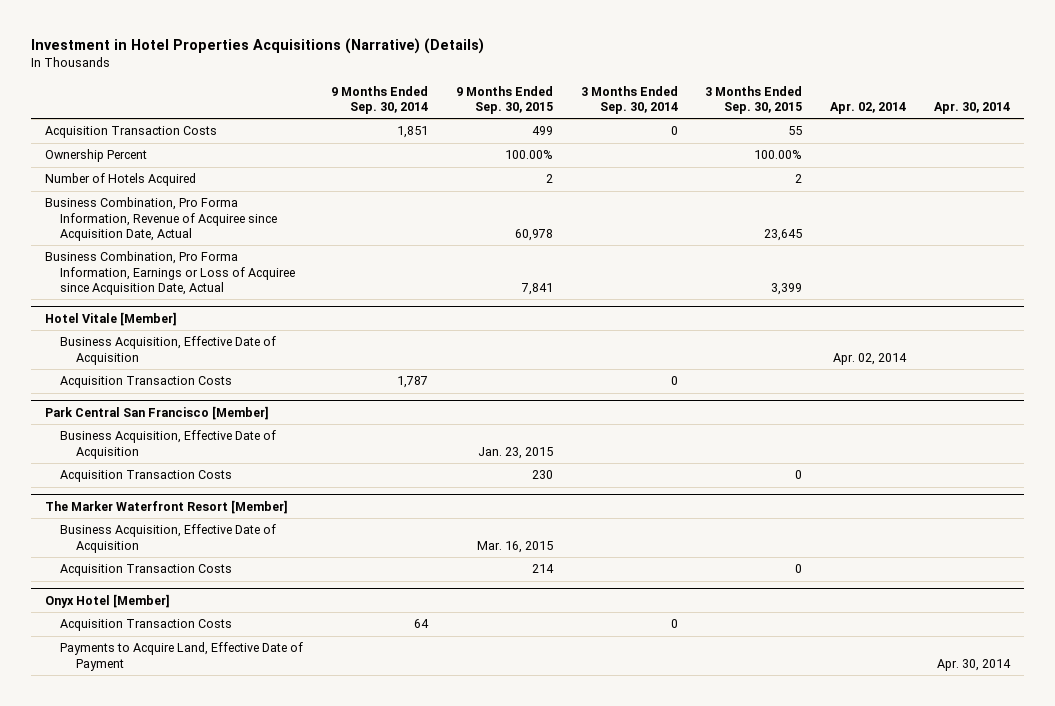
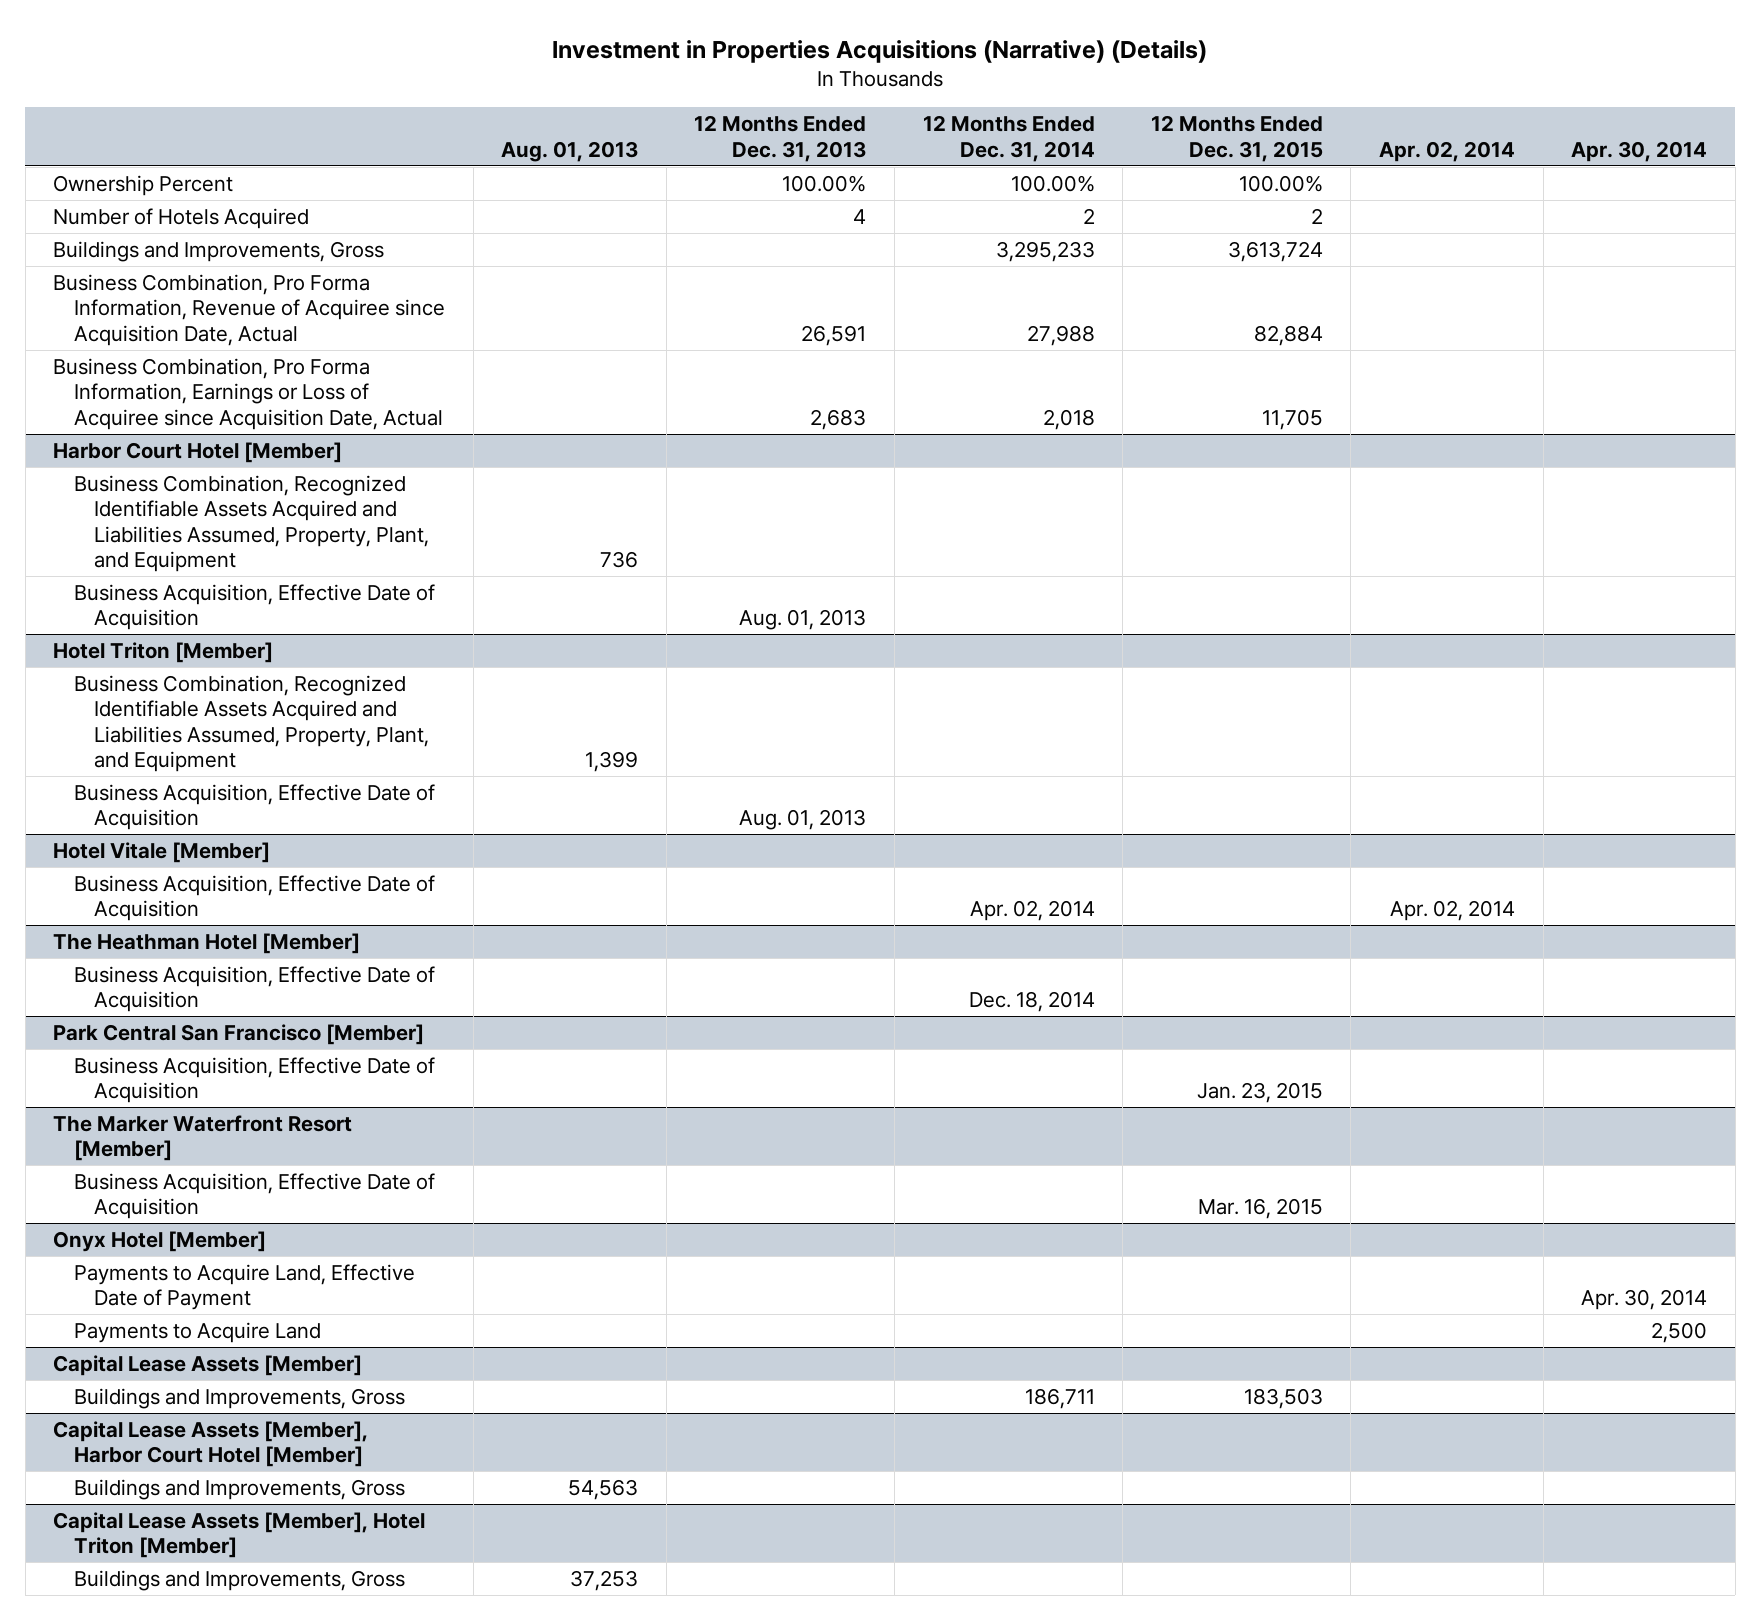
[30,38,484,55] Investment in Hotel Properties Acquisitions (Narrative) (Details) -> [552,39,1208,63] Investment in Properties Acquisitions (Narrative) (Details)
[331,85,429,114] 9 Months Ended Sep. 30, 2014 -> none
[455,85,553,114] 9 Months Ended Sep. 30, 2015 -> none
[580,85,678,114] 3 Months Ended Sep. 30, 2014 -> none
[705,85,803,114] 3 Months Ended Sep. 30, 2015 -> none
none -> [501,140,639,162] Aug. 01, 2013
none -> [694,115,867,162] 12 Months Ended Dec. 31, 2013
none -> [922,115,1095,162] 12 Months Ended Dec. 31, 2014
none -> [1150,115,1323,162] 12 Months Ended Dec. 31, 2015
[44,126,217,139] Acquisition Transaction Costs -> none
none -> [53,241,385,263] Buildings and Improvements, Gross
none -> [53,442,343,464] Harbor Court Hotel [Member]
none -> [73,475,430,572] Business Combination, Recognized Identifiable Assets Acquired and Liabilities Assumed, Property, Plant, and Equipment
none -> [73,584,435,631] Business Acquisition, Effective Date of Acquisition
none -> [53,642,274,664] Hotel Triton [Member]
none -> [73,675,430,772] Business Combination, Recognized Identifiable Assets Acquired and Liabilities Assumed, Property, Plant, and Equipment
none -> [73,784,435,831] Business Acquisition, Effective Date of Acquisition
[60,376,233,389] Acquisition Transaction Costs -> none
none -> [53,933,361,955] The Heathman Hotel [Member]
none -> [73,966,435,1013] Business Acquisition, Effective Date of Acquisition
[60,470,233,483] Acquisition Transaction Costs -> none
[60,564,233,577] Acquisition Transaction Costs -> none
[60,619,233,632] Acquisition Transaction Costs -> none
none -> [73,1322,321,1344] Payments to Acquire Land
none -> [53,1355,363,1377] Capital Lease Assets [Member]
none -> [73,1388,405,1410] Buildings and Improvements, Gross
none -> [53,1421,369,1468] Capital Lease Assets [Member], Harbor Court Hotel [Member]
none -> [73,1479,405,1501] Buildings and Improvements, Gross
none -> [53,1512,426,1559] Capital Lease Assets [Member], Hotel Triton [Member]
none -> [73,1570,405,1592] Buildings and Improvements, Gross

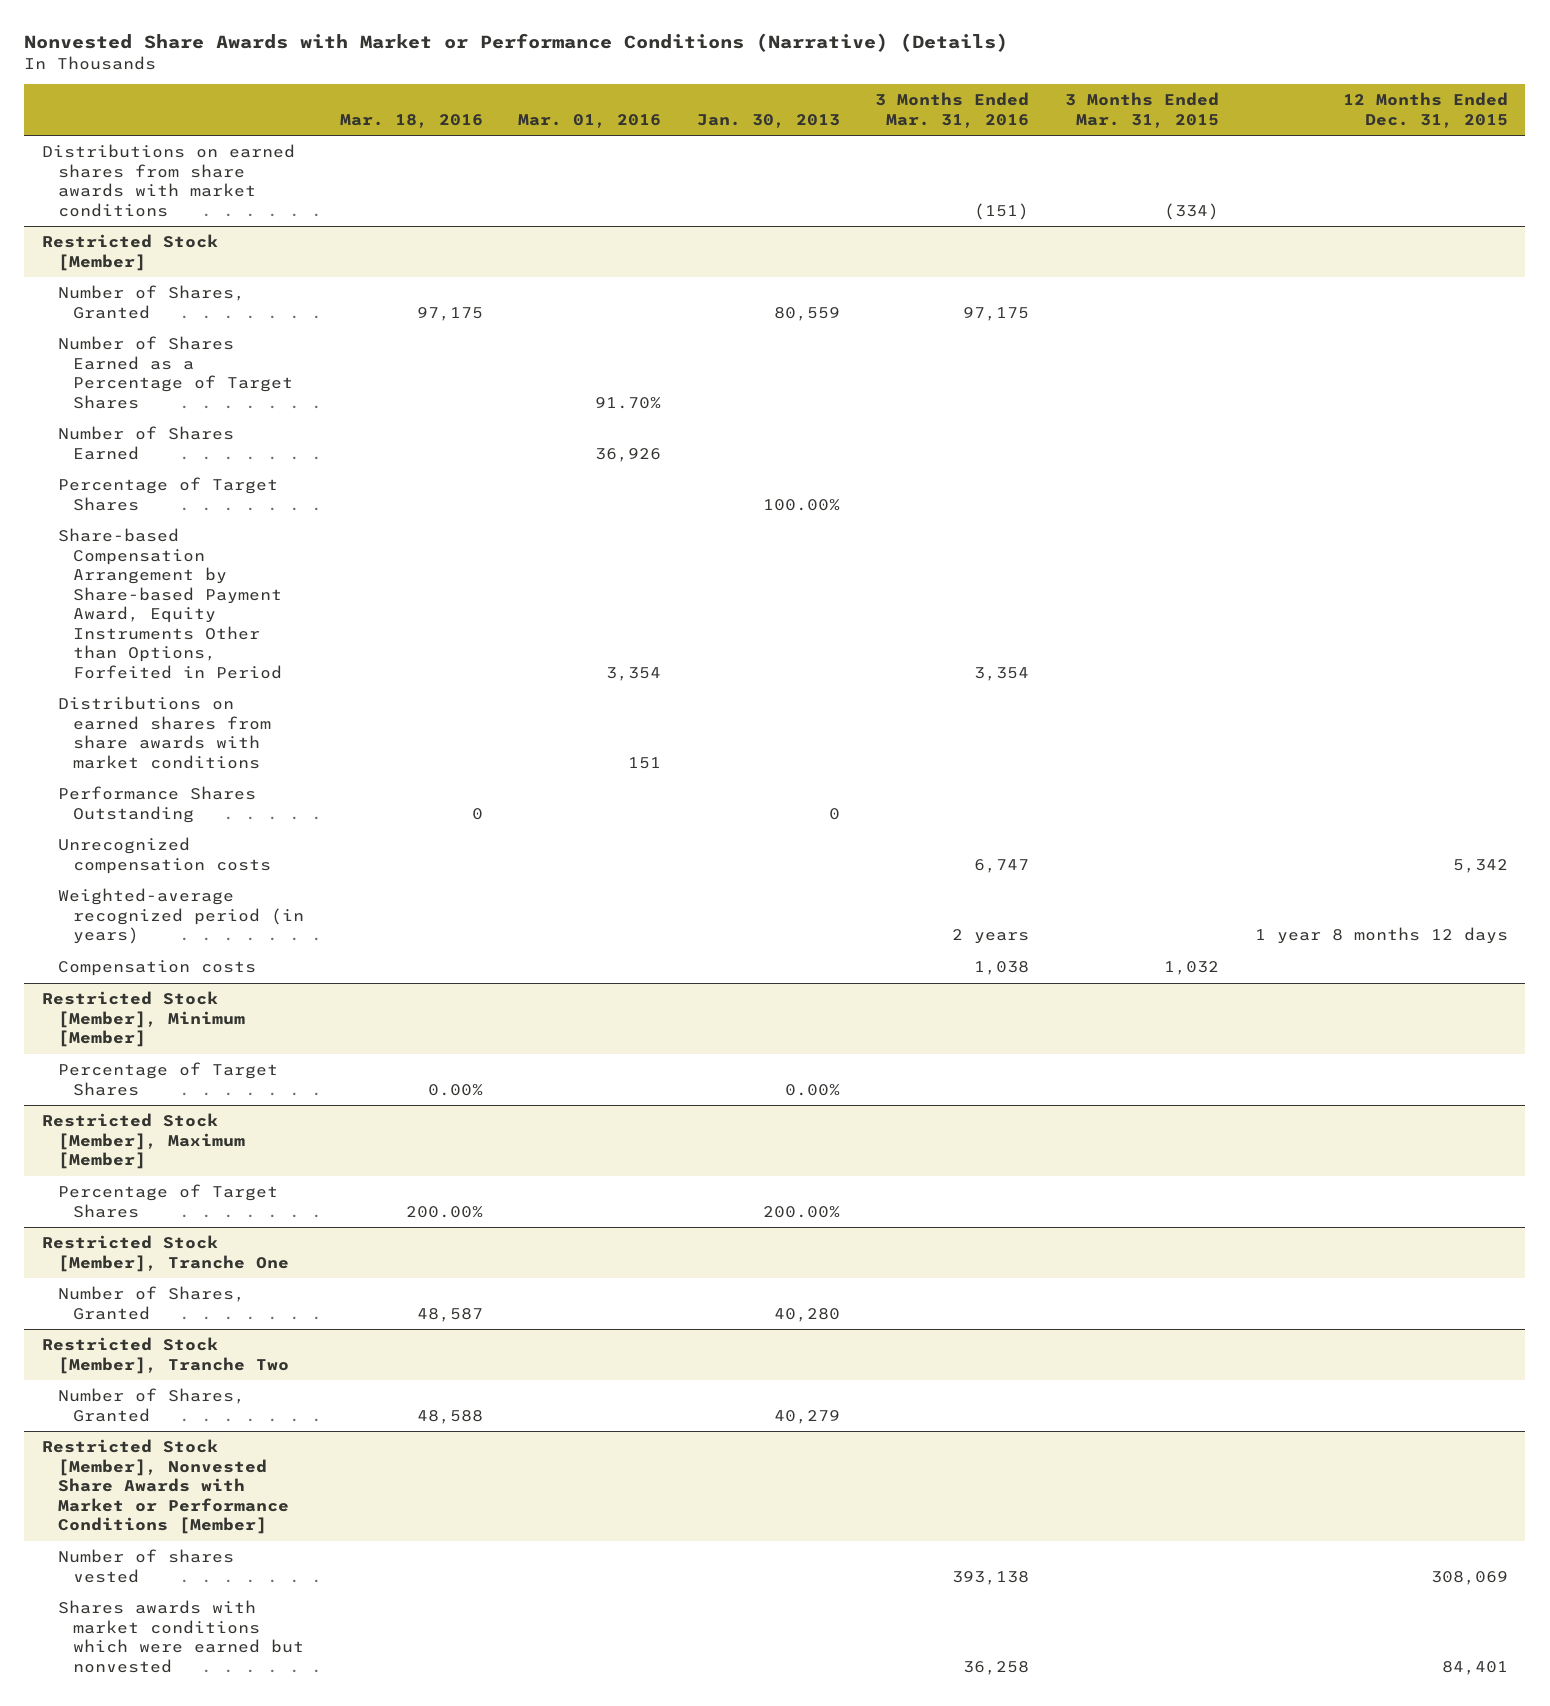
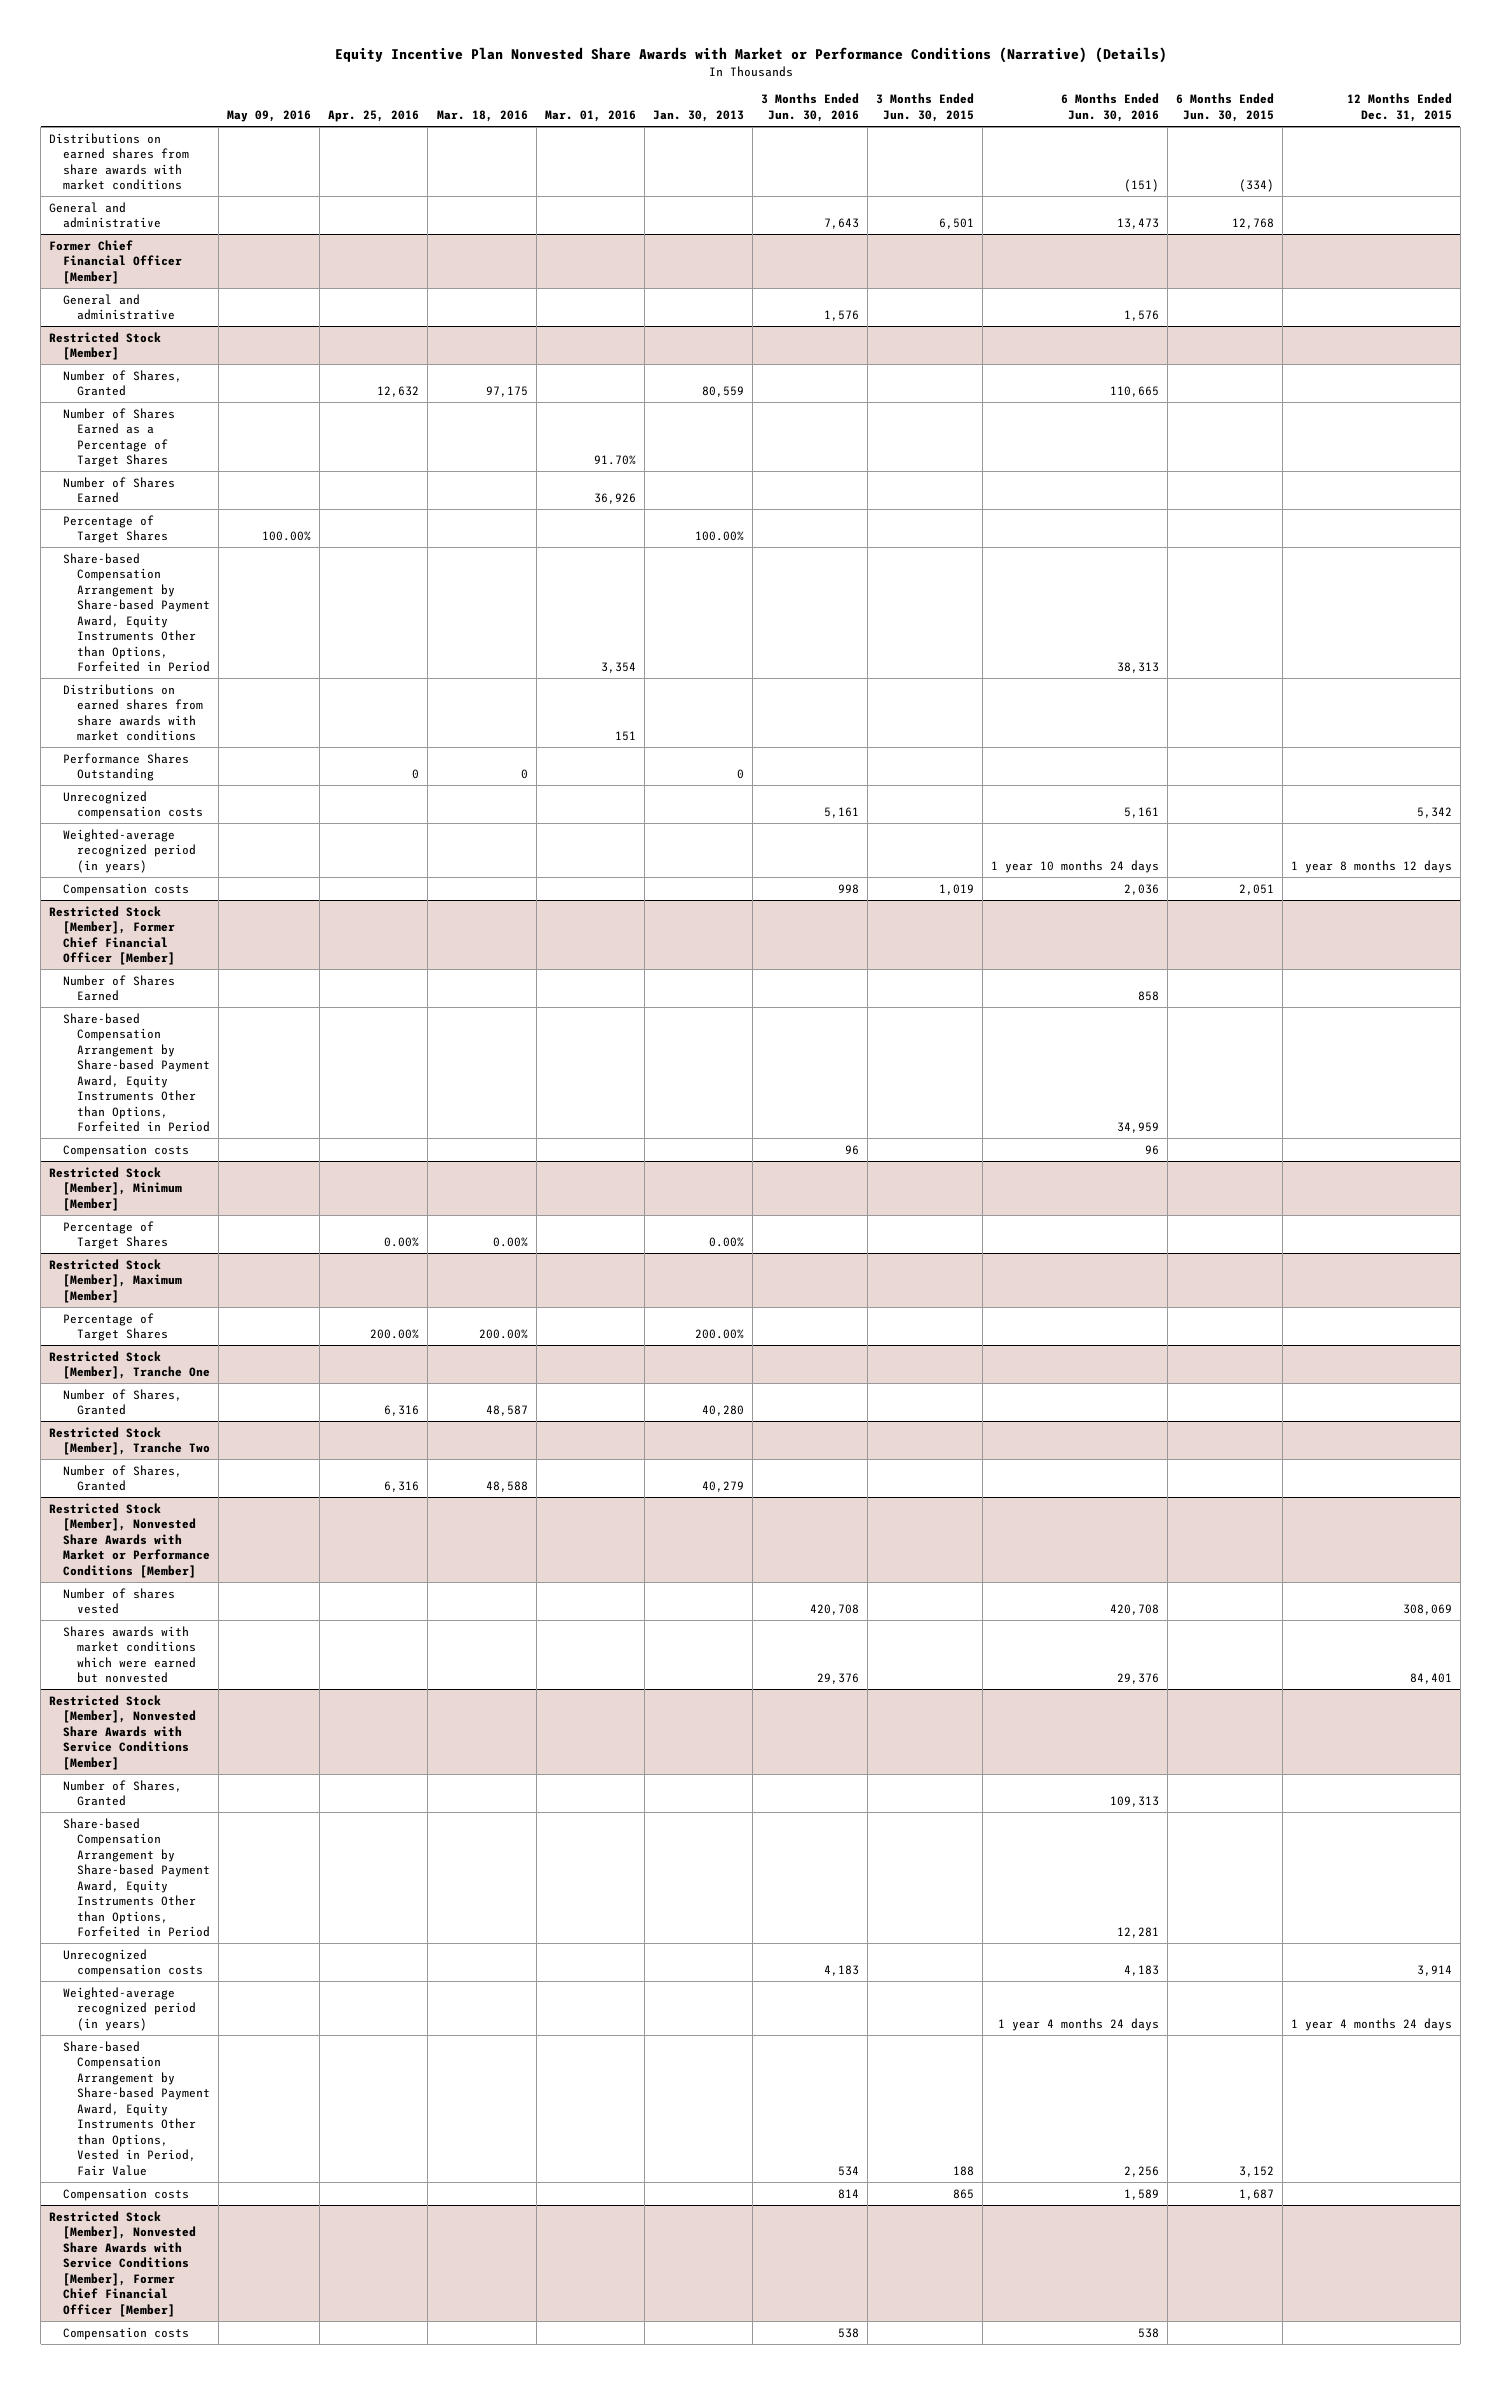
[24,33,1009,53] Nonvested Share Awards with Market or Performance Conditions (Narrative) (Details) -> [334,47,1167,64] Equity Incentive Plan Nonvested Share Awards with Market or Performance Conditions (Narrative) (Details)
[875,92,1030,128] 3 Months Ended Mar. 31, 2016 -> none
[1065,92,1220,128] 3 Months Ended Mar. 31, 2015 -> none
none -> [227,109,312,122] May 09, 2016
none -> [328,109,420,122] Apr. 25, 2016
none -> [760,93,859,122] 3 Months Ended Jun. 30, 2016
none -> [875,93,974,122] 3 Months Ended Jun. 30, 2015
none -> [1060,93,1159,122] 6 Months Ended Jun. 30, 2016
none -> [1175,93,1274,122] 6 Months Ended Jun. 30, 2015
none -> [49,201,162,229] General and administrative
none -> [49,239,183,284] Former Chief Financial Officer [Member]
none -> [63,293,176,321] General and administrative
none -> [49,905,176,966] Restricted Stock [Member], Former Chief Financial Officer [Member]
none -> [63,974,176,1002] Number of Shares Earned
none -> [63,1012,211,1133] Share-based Compensation Arrangement by Share-based Payment Award, Equity Instruments Other than Options, Forfeited in Period
none -> [63,1143,190,1157] Compensation costs
none -> [49,1694,197,1770] Restricted Stock [Member], Nonvested Share Awards with Service Conditions [Member]
none -> [63,1779,183,1807] Number of Shares, Granted
none -> [63,1817,211,1938] Share-based Compensation Arrangement by Share-based Payment Award, Equity Instruments Other than Options, Forfeited in Period
none -> [63,1948,204,1978] Unrecognized compensation costs
none -> [63,1986,197,2031] Weighted-average recognized period (in years)
none -> [63,2040,211,2176] Share-based Compensation Arrangement by Share-based Payment Award, Equity Instruments Other than Options, Vested in Period, Fair Value
none -> [63,2187,190,2201] Compensation costs
none -> [49,2210,197,2317] Restricted Stock [Member], Nonvested Share Awards with Service Conditions [Member], Former Chief Financial Officer [Member]
none -> [63,2326,190,2340] Compensation costs

